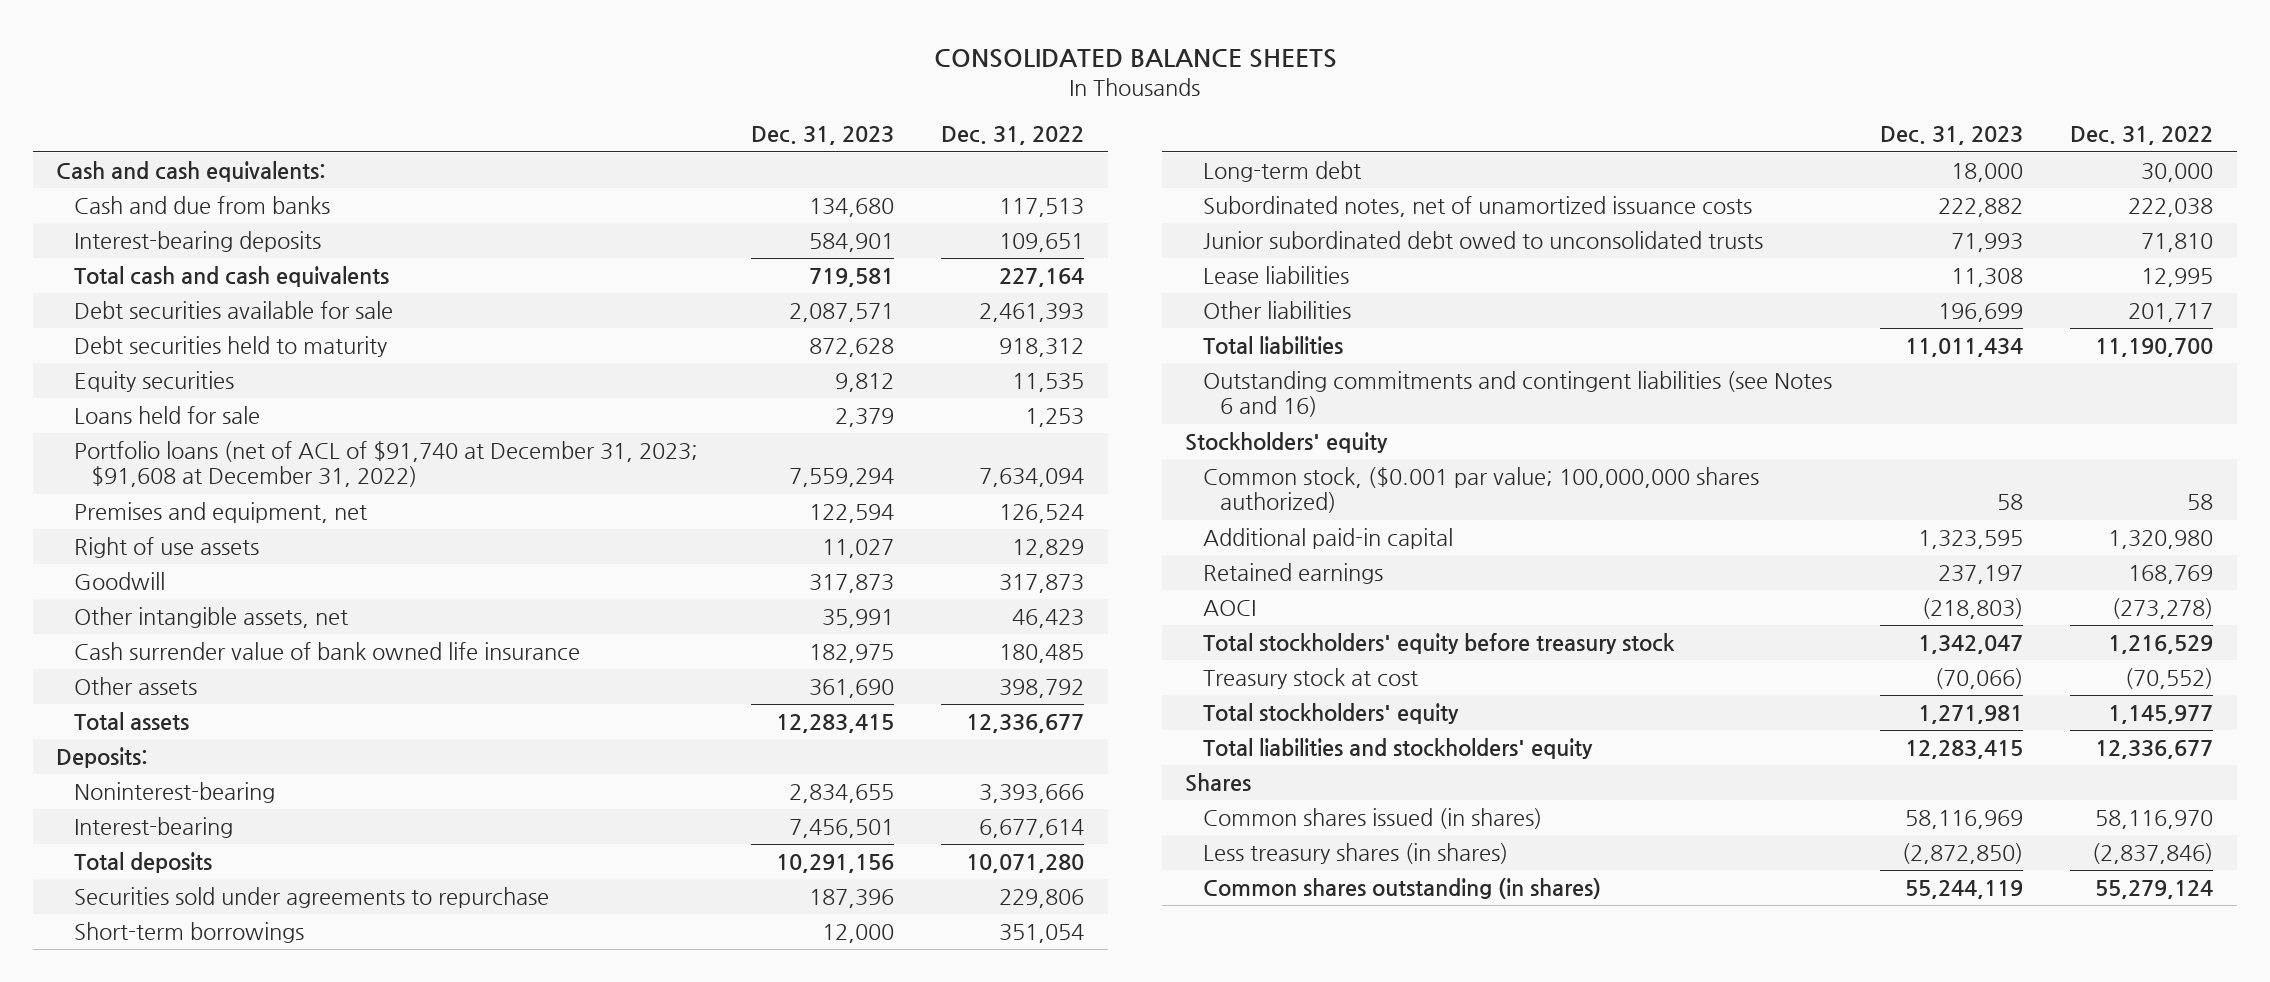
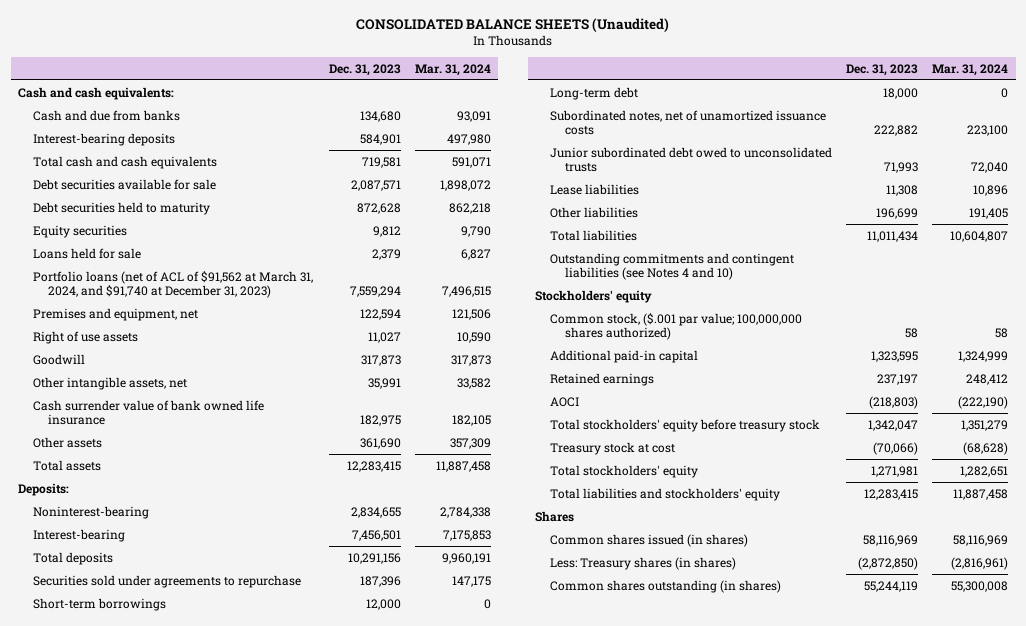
[933,48,1337,68] CONSOLIDATED BALANCE SHEETS -> [356,18,670,33] CONSOLIDATED BALANCE SHEETS (Unaudited)
[941,126,1085,146] Dec. 31, 2022 -> none
none -> [415,63,492,76] Mar. 31, 2024
[73,441,698,488] Portfolio loans (net of ACL of $91,740 at December 31, 2023; $91,608 at December 31, 2022) -> [32,270,313,299] Portfolio loans (net of ACL of $91,562 at March 31, 2024, and $91,740 at December 31, 2023)
[1202,371,1832,418] Outstanding commitments and contingent liabilities (see Notes 6 and 16) -> [549,252,794,281] Outstanding commitments and contingent liabilities (see Notes 4 and 10)
[1202,467,1759,514] Common stock, ($0.001 par value; 100,000,000 shares authorized) -> [549,312,802,341] Common stock, ($.001 par value; 100,000,000 shares authorized)
[1202,843,1508,865] Less treasury shares (in shares) -> [549,556,736,570] Less: Treasury shares (in shares)

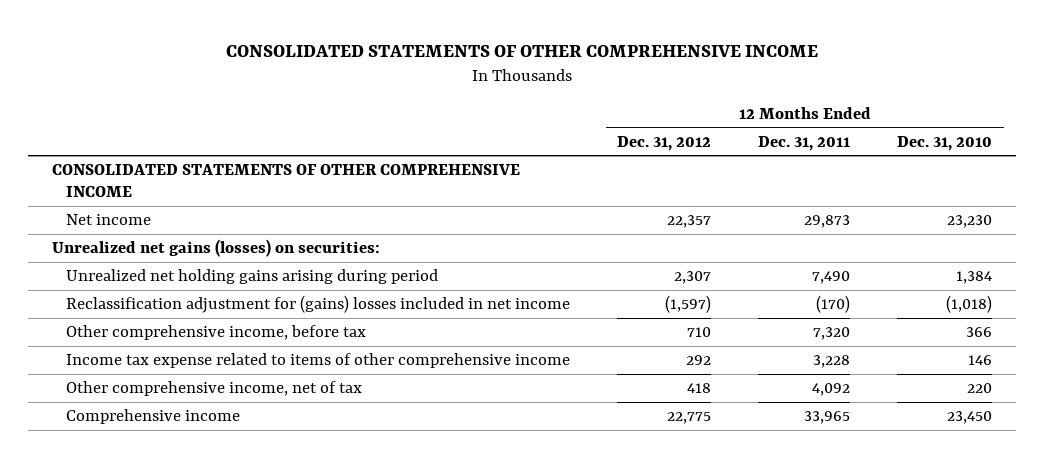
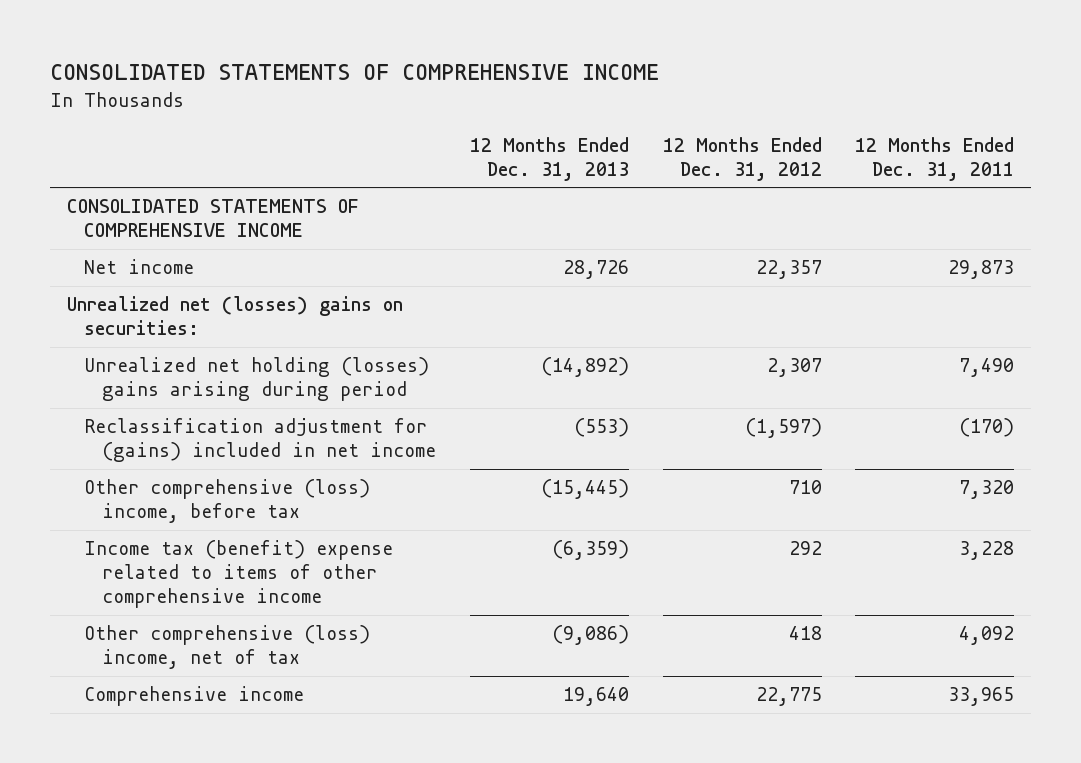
[225,44,818,57] CONSOLIDATED STATEMENTS OF OTHER COMPREHENSIVE INCOME -> [49,64,659,81] CONSOLIDATED STATEMENTS OF COMPREHENSIVE INCOME
[897,135,993,151] Dec. 31, 2010 -> none
none -> [469,136,629,181] 12 Months Ended Dec. 31, 2013
[51,164,520,198] CONSOLIDATED STATEMENTS OF OTHER COMPREHENSIVE INCOME -> [66,199,359,238] CONSOLIDATED STATEMENTS OF COMPREHENSIVE INCOME
[51,239,380,258] Unrealized net gains (losses) on securities: -> [66,296,403,336] Unrealized net (losses) gains on securities:
[66,269,439,285] Unrealized net holding gains arising during period -> [84,357,430,402] Unrealized net holding (losses) gains arising during period
[66,295,571,314] Reclassification adjustment for (gains) losses included in net income -> [84,418,437,463] Reclassification adjustment for (gains) included in net income
[66,325,367,341] Other comprehensive income, before tax -> [84,479,371,524] Other comprehensive (loss) income, before tax
[66,353,571,369] Income tax expense related to items of other comprehensive income -> [84,540,394,609] Income tax (benefit) expense related to items of other comprehensive income
[66,381,363,397] Other comprehensive income, net of tax -> [84,625,371,670] Other comprehensive (loss) income, net of tax

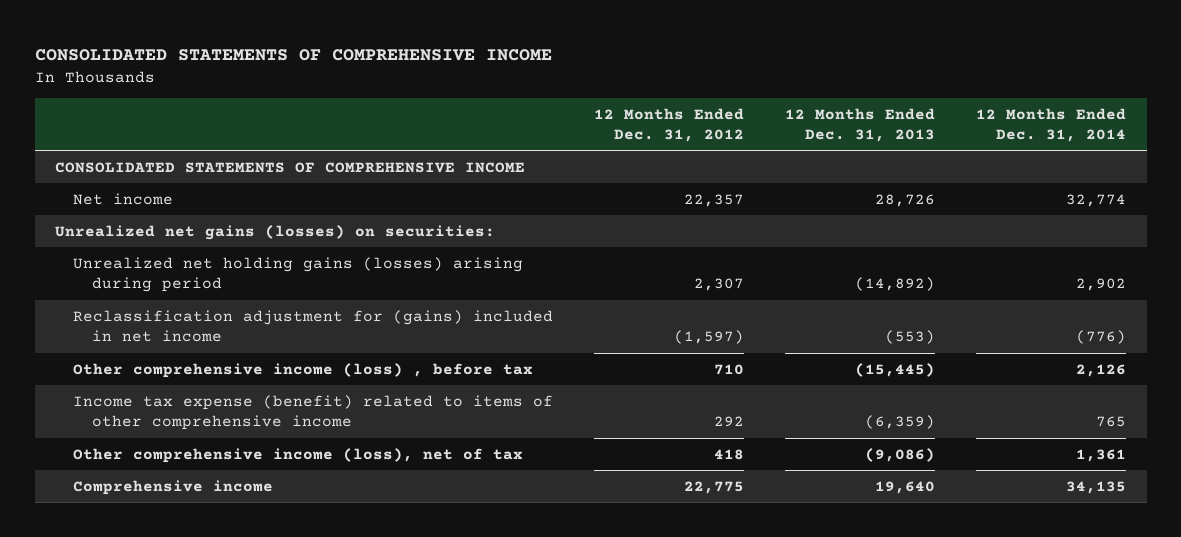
[855,136,1015,181] 12 Months Ended Dec. 31, 2011 -> none
none -> [976,107,1127,142] 12 Months Ended Dec. 31, 2014
[66,296,403,336] Unrealized net (losses) gains on securities: -> [55,224,496,240] Unrealized net gains (losses) on securities:
[84,357,430,402] Unrealized net holding (losses) gains arising during period -> [73,256,524,293] Unrealized net holding gains (losses) arising during period
[84,479,371,524] Other comprehensive (loss) income, before tax -> [73,362,534,378] Other comprehensive income (loss) , before tax
[84,540,394,609] Income tax (benefit) expense related to items of other comprehensive income -> [73,394,554,431] Income tax expense (benefit) related to items of other comprehensive income
[84,625,371,670] Other comprehensive (loss) income, net of tax -> [73,447,524,463] Other comprehensive income (loss), net of tax

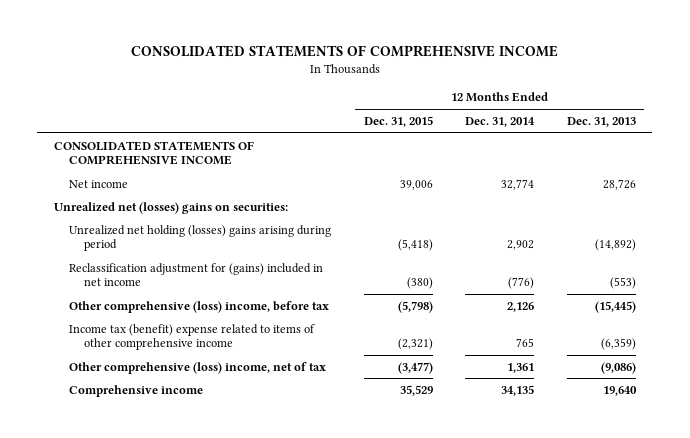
[594,107,745,142] 12 Months Ended Dec. 31, 2012 -> none
none -> [363,115,433,127] Dec. 31, 2015
[55,224,496,240] Unrealized net gains (losses) on securities: -> [53,201,288,214] Unrealized net (losses) gains on securities:
[73,256,524,293] Unrealized net holding gains (losses) arising during period -> [68,224,331,252] Unrealized net holding (losses) gains arising during period
[73,362,534,378] Other comprehensive income (loss) , before tax -> [68,300,329,313] Other comprehensive (loss) income, before tax
[73,394,554,431] Income tax expense (benefit) related to items of other comprehensive income -> [68,323,315,351] Income tax (benefit) expense related to items of other comprehensive income
[73,447,524,463] Other comprehensive income (loss), net of tax -> [68,361,326,374] Other comprehensive (loss) income, net of tax

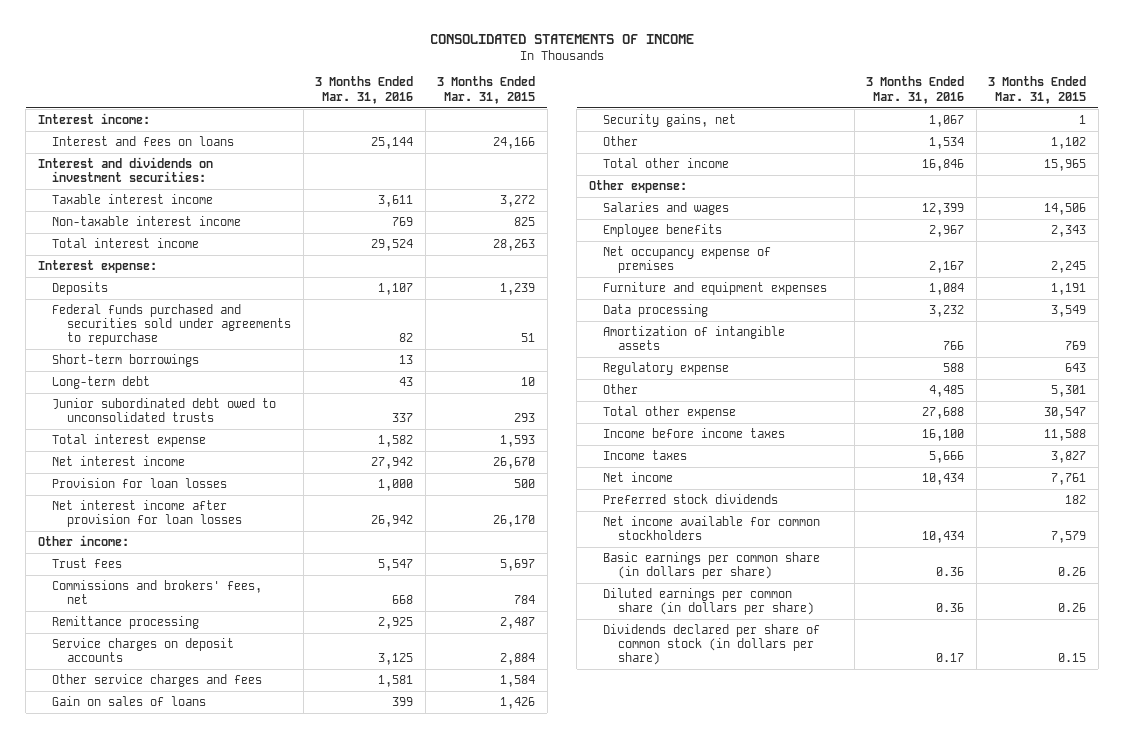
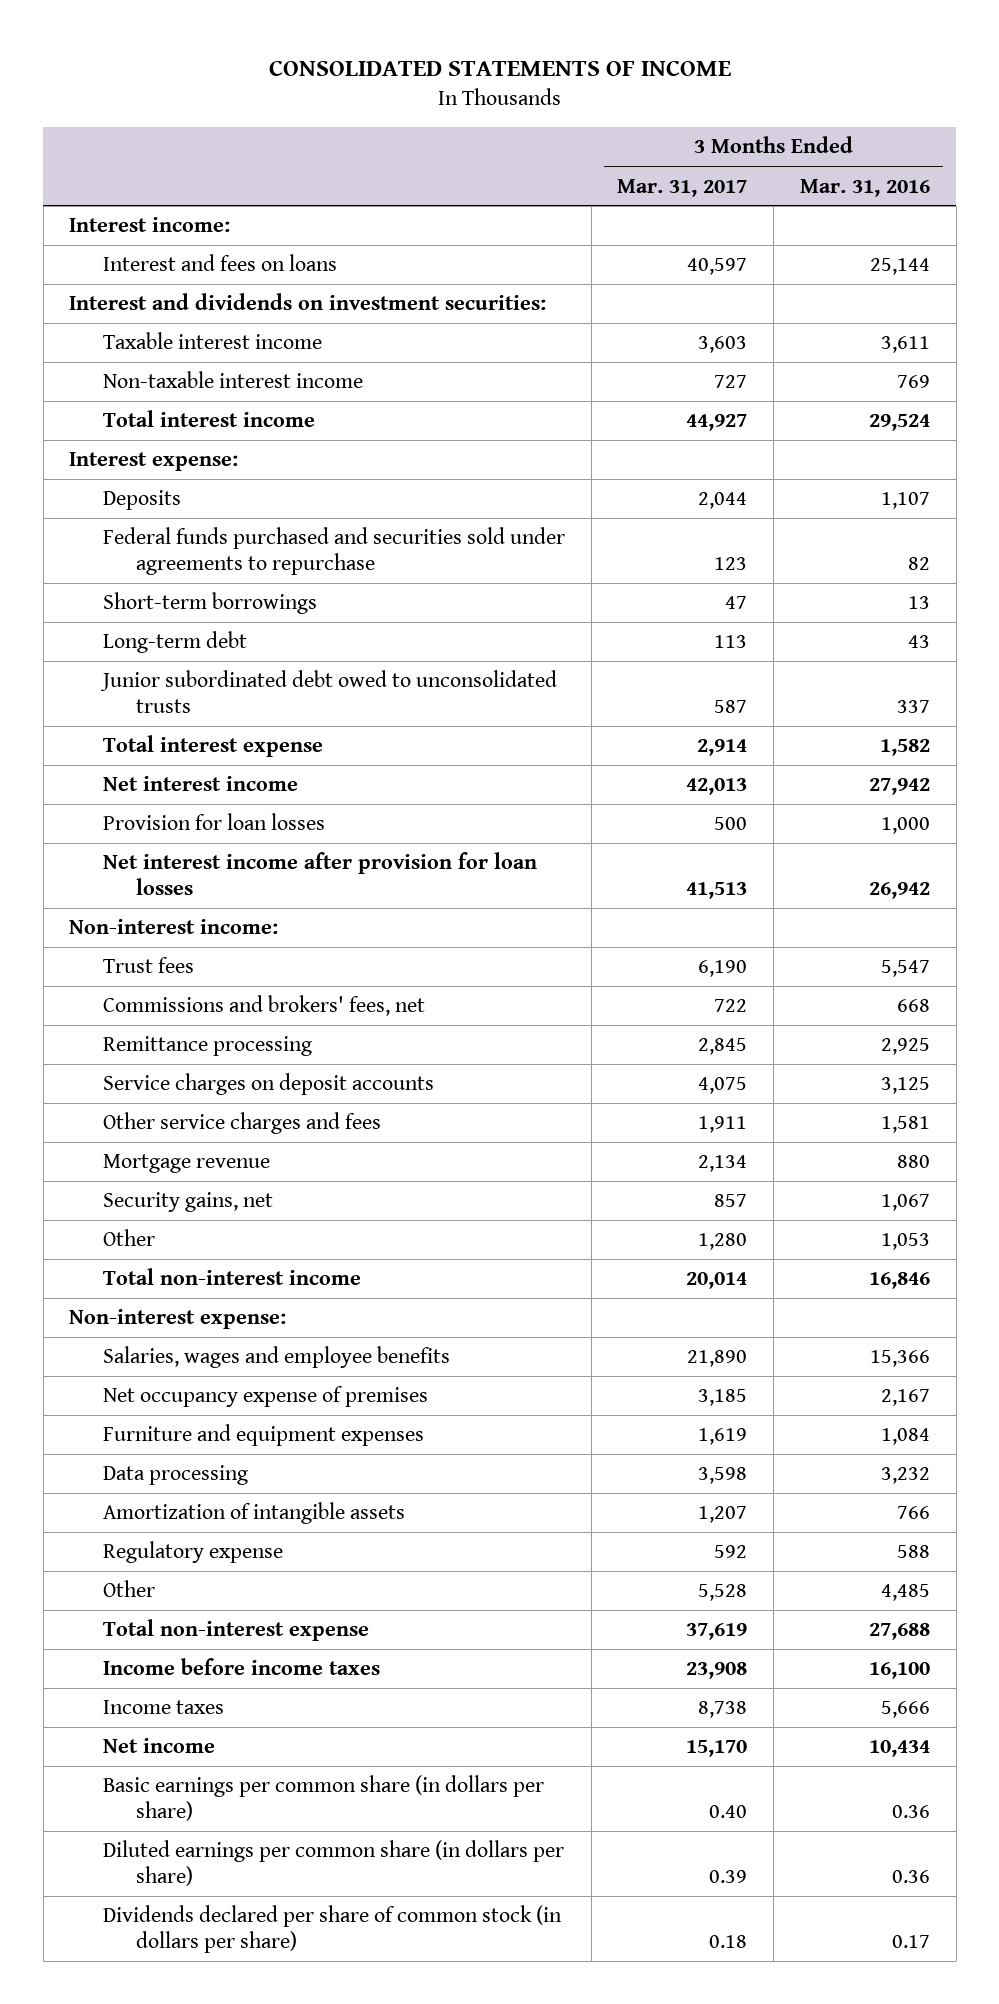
[437,76,536,104] 3 Months Ended Mar. 31, 2015 -> none
none -> [617,178,748,197] Mar. 31, 2017
[37,535,129,547] Other income: -> [69,919,279,935] Non-interest income:
[52,696,207,707] Gain on sales of loans -> none
none -> [102,1154,270,1174] Mortgage revenue
[603,224,723,238] Employee benefits -> none
[929,137,965,150] 1,534 -> [880,1233,930,1251] 1,053
[603,158,730,169] Total other income -> [102,1268,361,1286] Total non-interest income
[588,180,687,194] Other expense: -> [69,1309,287,1330] Non-interest expense:
[603,202,730,216] Salaries and wages -> [102,1346,450,1369] Salaries, wages and employee benefits
[922,203,965,216] 12,399 -> [869,1350,930,1368] 15,366
[603,406,737,420] Total other expense -> [102,1619,369,1642] Total non-interest expense
[603,494,779,505] Preferred stock dividends -> none
[603,516,821,541] Net income available for common stockholders -> none

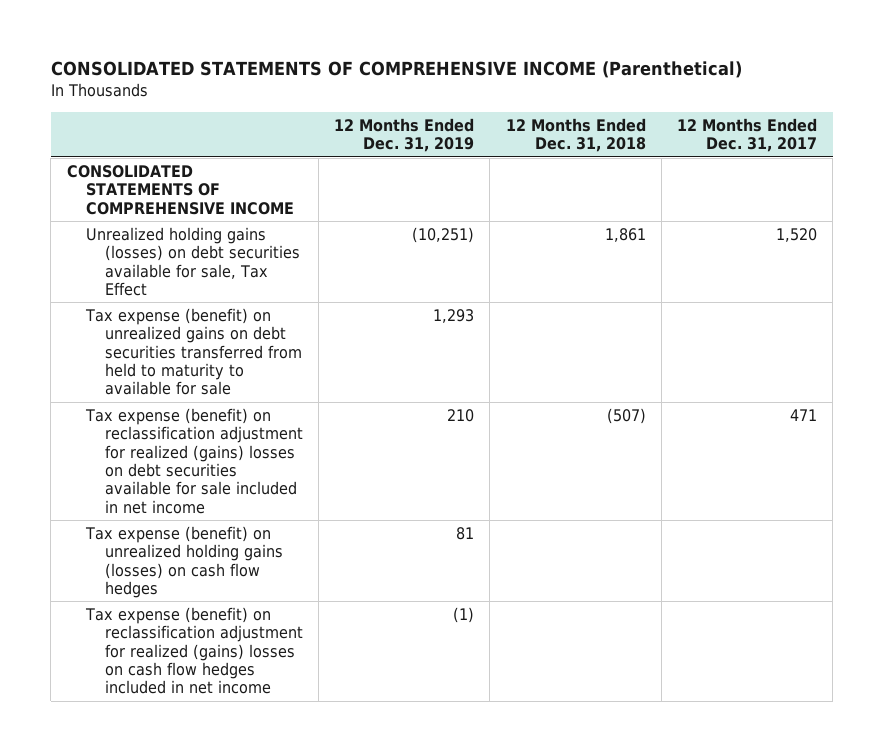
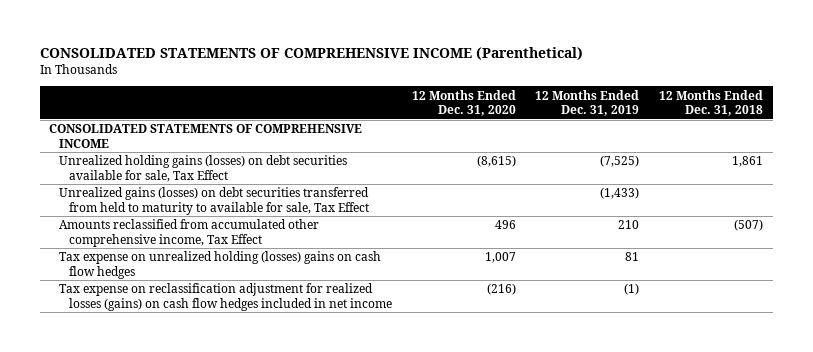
[677,117,818,153] 12 Months Ended Dec. 31, 2017 -> none
none -> [411,89,516,117] 12 Months Ended Dec. 31, 2020
[412,226,475,243] (10,251) -> [600,155,640,168] (7,525)
[84,307,302,396] Tax expense (benefit) on unrealized gains on debt securities transferred from held to maturity to available for sale -> [59,187,370,215] Unrealized gains (losses) on debt securities transferred from held to maturity to available for sale, Tax Effect
[433,308,475,323] 1,293 -> [600,187,640,200] (1,433)
[84,407,303,514] Tax expense (benefit) on reclassification adjustment for realized (gains) losses on debt securities available for sale included in net income -> [59,219,320,247] Amounts reclassified from accumulated other comprehensive income, Tax Effect
[84,525,283,598] Tax expense (benefit) on unrealized holding gains (losses) on cash flow hedges -> [59,251,382,279] Tax expense on unrealized holding (losses) gains on cash flow hedges
[84,606,303,695] Tax expense (benefit) on reclassification adjustment for realized (gains) losses on cash flow hedges included in net income -> [59,283,392,311] Tax expense on reclassification adjustment for realized losses (gains) on cash flow hedges included in net income

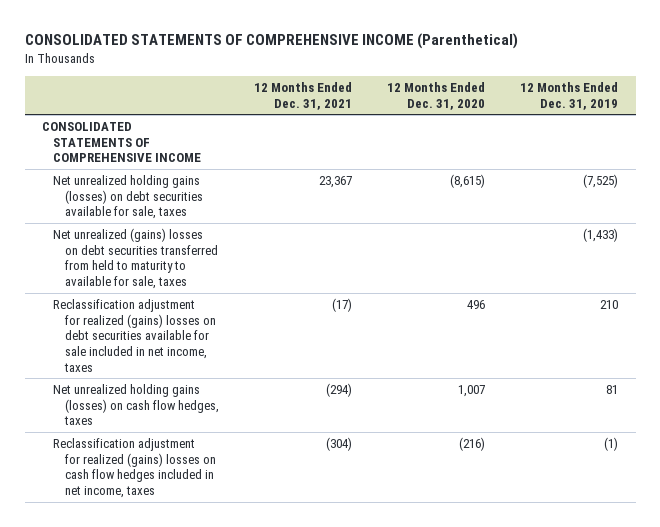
[659,89,764,117] 12 Months Ended Dec. 31, 2018 -> none
none -> [253,82,352,110] 12 Months Ended Dec. 31, 2021
[59,155,348,182] Unrealized holding gains (losses) on debt securities available for sale, Tax Effect -> [53,174,203,220] Net unrealized holding gains (losses) on debt securities available for sale, taxes
[59,187,370,215] Unrealized gains (losses) on debt securities transferred from held to maturity to available for sale, Tax Effect -> [53,227,218,290] Net unrealized (gains) losses on debt securities transferred from held to maturity to available for sale, taxes
[59,219,320,247] Amounts reclassified from accumulated other comprehensive income, Tax Effect -> [53,298,216,372] Reclassification adjustment for realized (gains) losses on debt securities available for sale included in net income, taxes
[59,251,382,279] Tax expense on unrealized holding (losses) gains on cash flow hedges -> [53,383,219,426] Net unrealized holding gains (losses) on cash flow hedges, taxes
[59,283,392,311] Tax expense on reclassification adjustment for realized losses (gains) on cash flow hedges included in net income -> [53,437,216,499] Reclassification adjustment for realized (gains) losses on cash flow hedges included in net income, taxes

